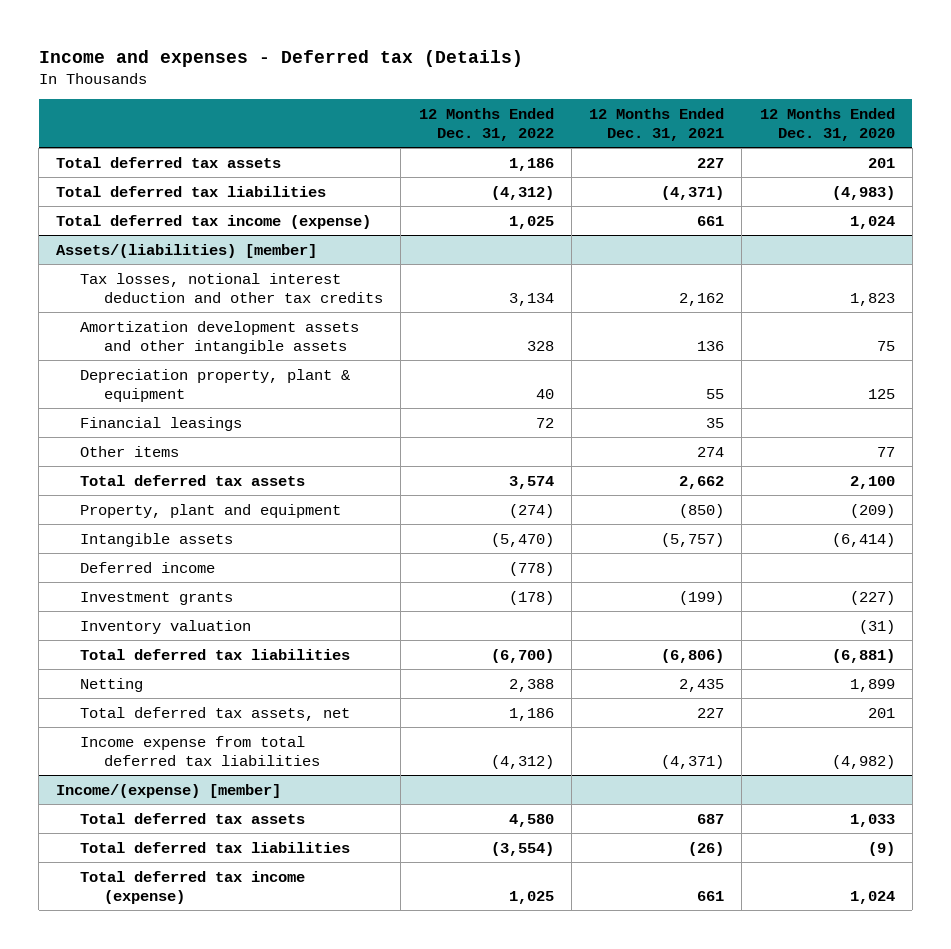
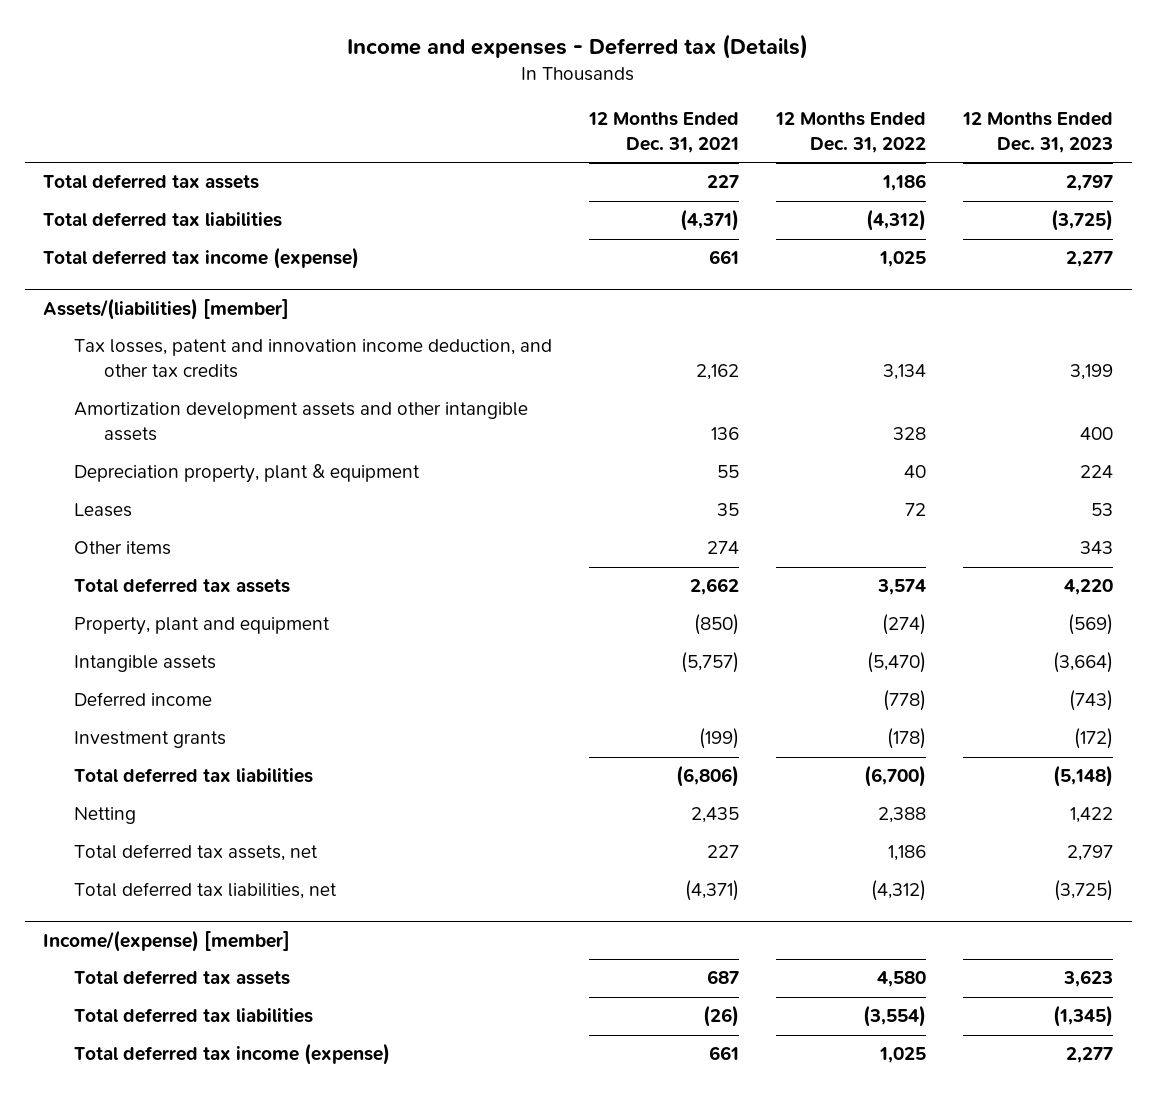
[759,108,895,141] 12 Months Ended Dec. 31, 2020 -> none
none -> [962,111,1114,153] 12 Months Ended Dec. 31, 2023
[80,272,384,303] Tax losses, notional interest deduction and other tax credits -> [73,339,552,379] Tax losses, patent and innovation income deduction, and other tax credits
[80,416,243,431] Financial leasings -> [73,503,132,518] Leases
[80,619,252,634] Inventory valuation -> none
[80,735,321,766] Income expense from total deferred tax liabilities -> [73,882,337,900] Total deferred tax liabilities, net

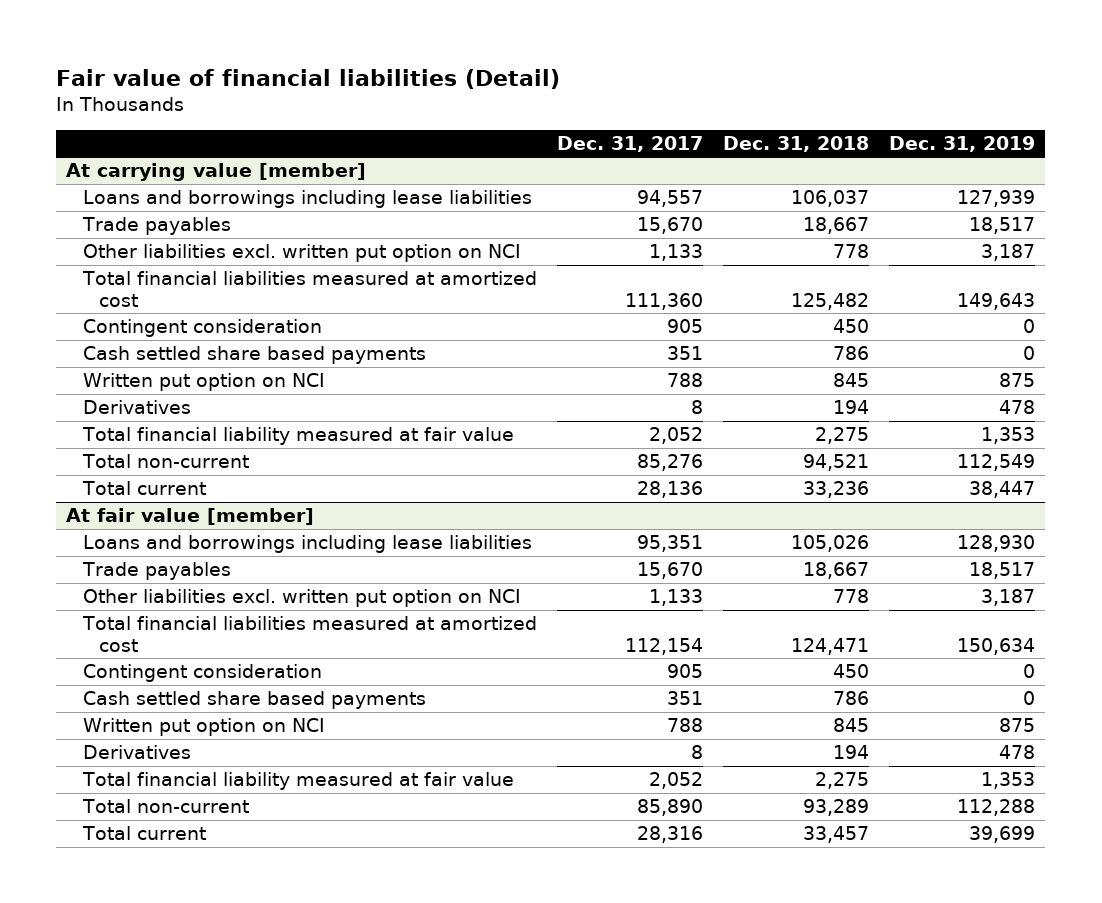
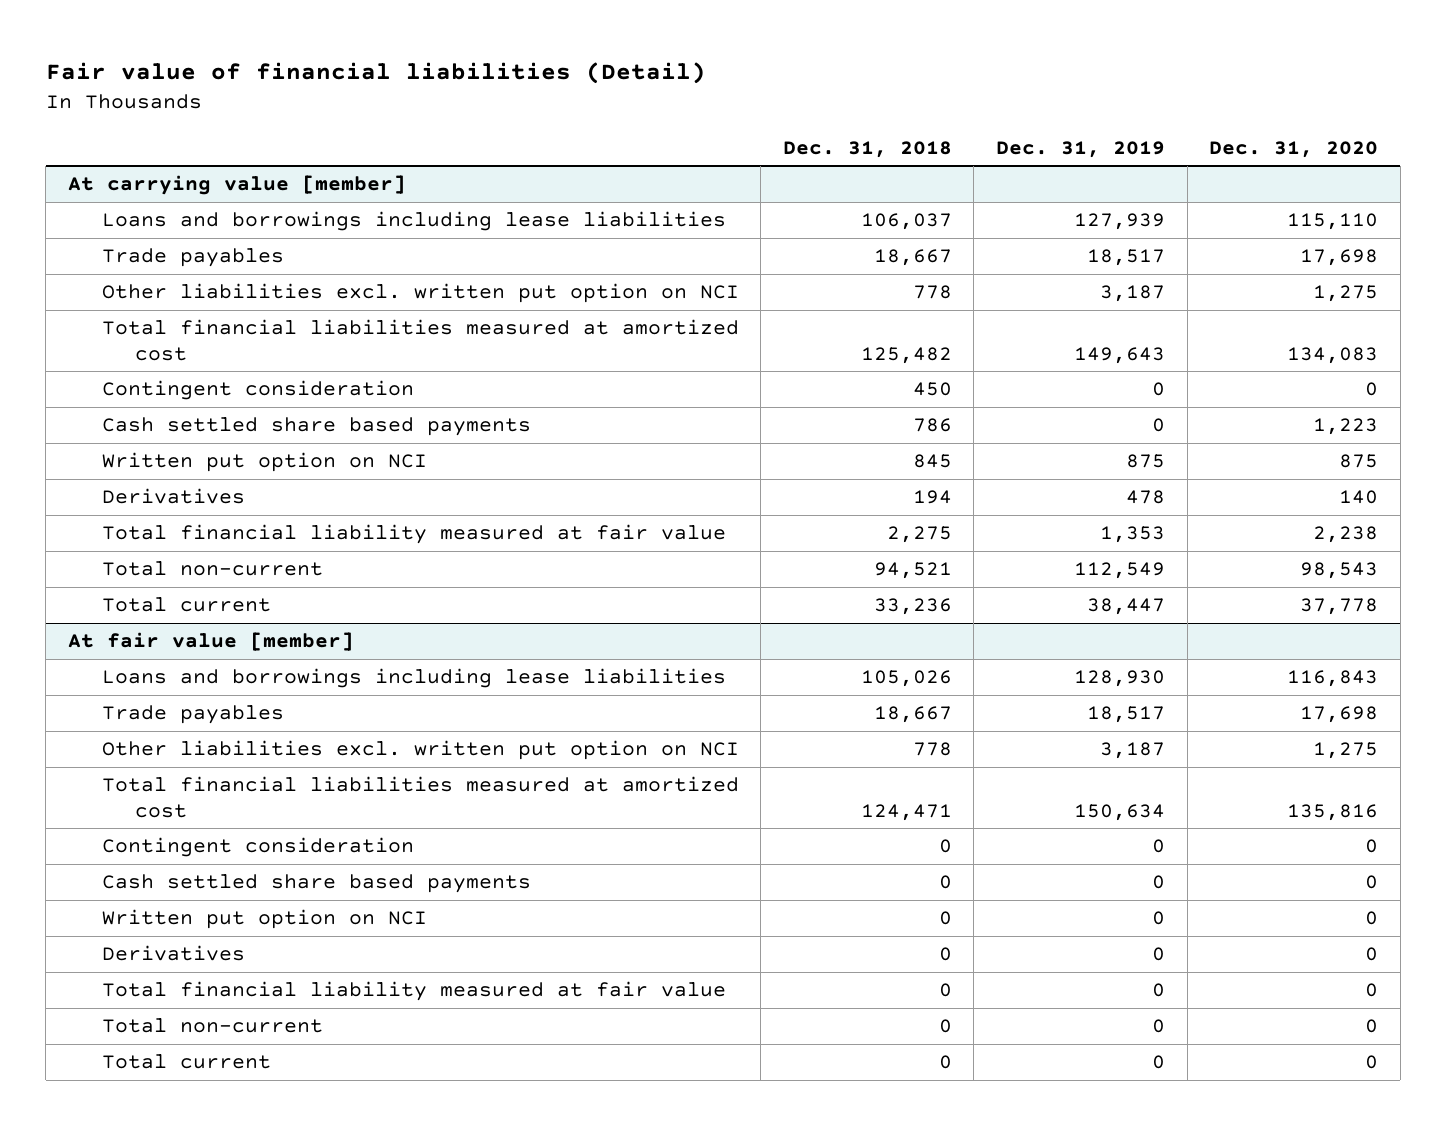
[557,135,704,152] Dec. 31, 2017 -> none
none -> [1209,140,1379,158] Dec. 31, 2020
[833,664,870,679] 450 -> [938,839,952,854] 0
[833,691,870,706] 786 -> [938,875,952,890] 0
[833,718,870,733] 845 -> [938,911,952,926] 0
[999,718,1036,733] 875 -> [1151,911,1165,926] 0
[833,745,870,760] 194 -> [938,947,952,962] 0
[999,745,1036,760] 478 -> [1151,947,1165,962] 0
[815,772,870,790] 2,275 -> [938,983,952,998] 0
[981,772,1036,790] 1,353 -> [1151,983,1165,998] 0
[803,799,870,817] 93,289 -> [938,1019,952,1034] 0
[957,799,1036,817] 112,288 -> [1151,1019,1165,1034] 0
[803,826,870,844] 33,457 -> [938,1055,952,1070] 0
[969,826,1036,844] 39,699 -> [1151,1055,1165,1070] 0

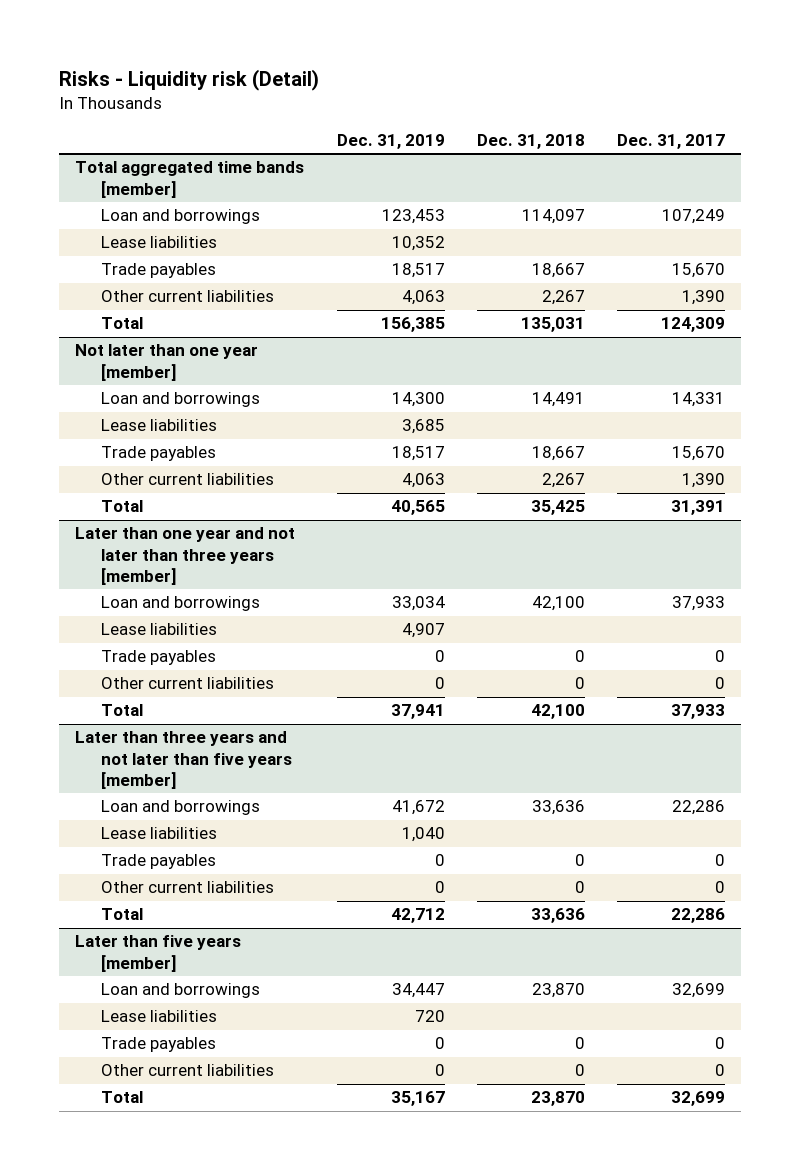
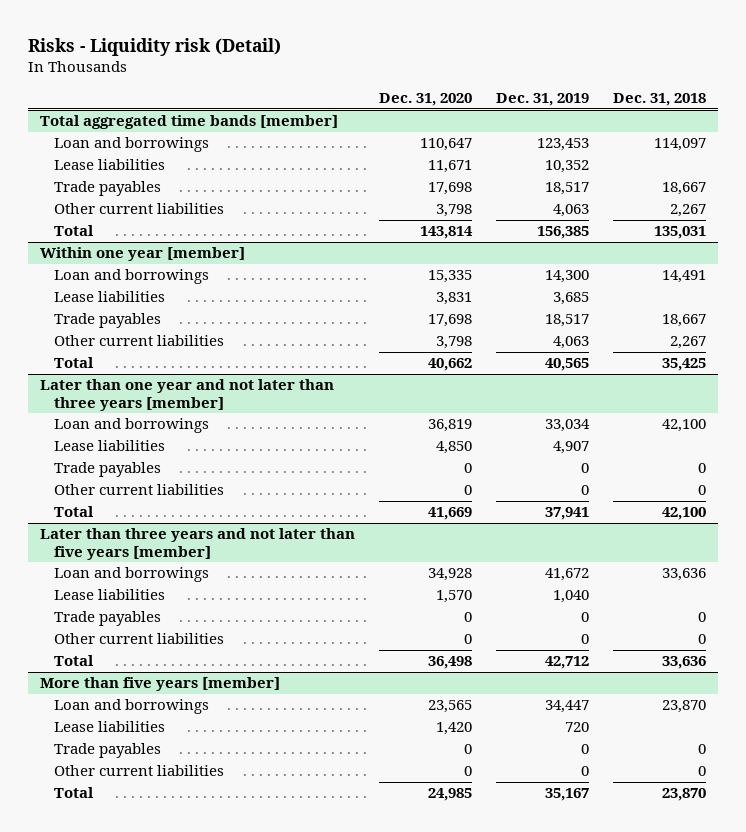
[616,133,725,149] Dec. 31, 2017 -> none
none -> [379,93,473,107] Dec. 31, 2020
[75,344,259,381] Not later than one year [member] -> [40,247,246,262] Within one year [member]
[75,935,242,972] Later than five years [member] -> [40,677,281,692] More than five years [member]

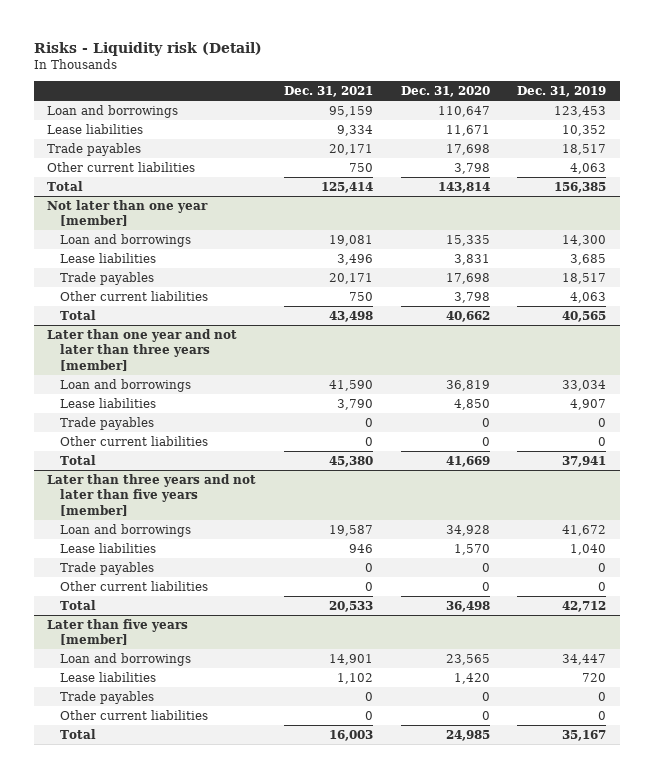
[612,93,706,107] Dec. 31, 2018 -> none
none -> [283,86,373,98] Dec. 31, 2021
[40,115,339,130] Total aggregated time bands [member] -> none
[40,247,246,262] Within one year [member] -> [47,199,209,227] Not later than one year [member]
[40,677,281,692] More than five years [member] -> [47,618,189,646] Later than five years [member]

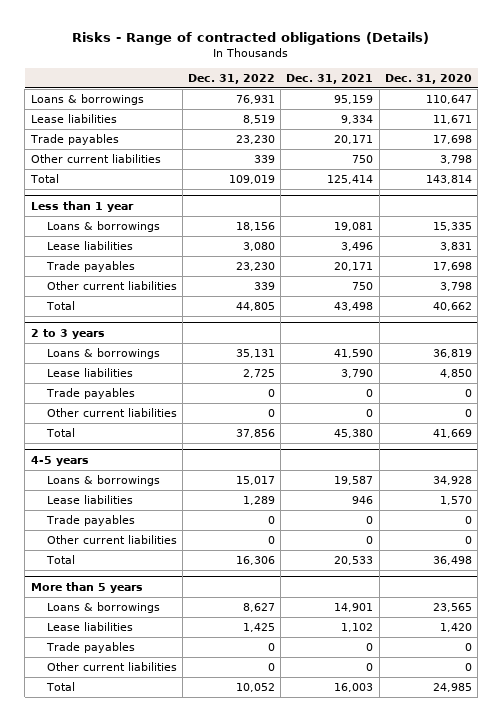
[33,41,262,56] Risks - Liquidity risk (Detail) -> [72,31,430,45] Risks - Range of contracted obligations (Details)
[517,86,607,98] Dec. 31, 2019 -> none
none -> [187,73,275,84] Dec. 31, 2022
[47,104,179,118] Loan and borrowings -> [30,93,144,105] Loans & borrowings
[47,199,209,227] Not later than one year [member] -> [30,200,134,212] Less than 1 year
[60,233,192,247] Loan and borrowings -> [46,220,160,232] Loans & borrowings
[47,328,238,371] Later than one year and not later than three years [member] -> [30,328,105,339] 2 to 3 years
[60,378,192,392] Loan and borrowings -> [46,347,160,359] Loans & borrowings
[47,473,257,516] Later than three years and not later than five years [member] -> [30,455,89,466] 4-5 years
[60,523,192,537] Loan and borrowings -> [46,474,160,486] Loans & borrowings
[47,618,189,646] Later than five years [member] -> [30,581,143,593] More than 5 years
[60,652,192,666] Loan and borrowings -> [46,601,160,613] Loans & borrowings

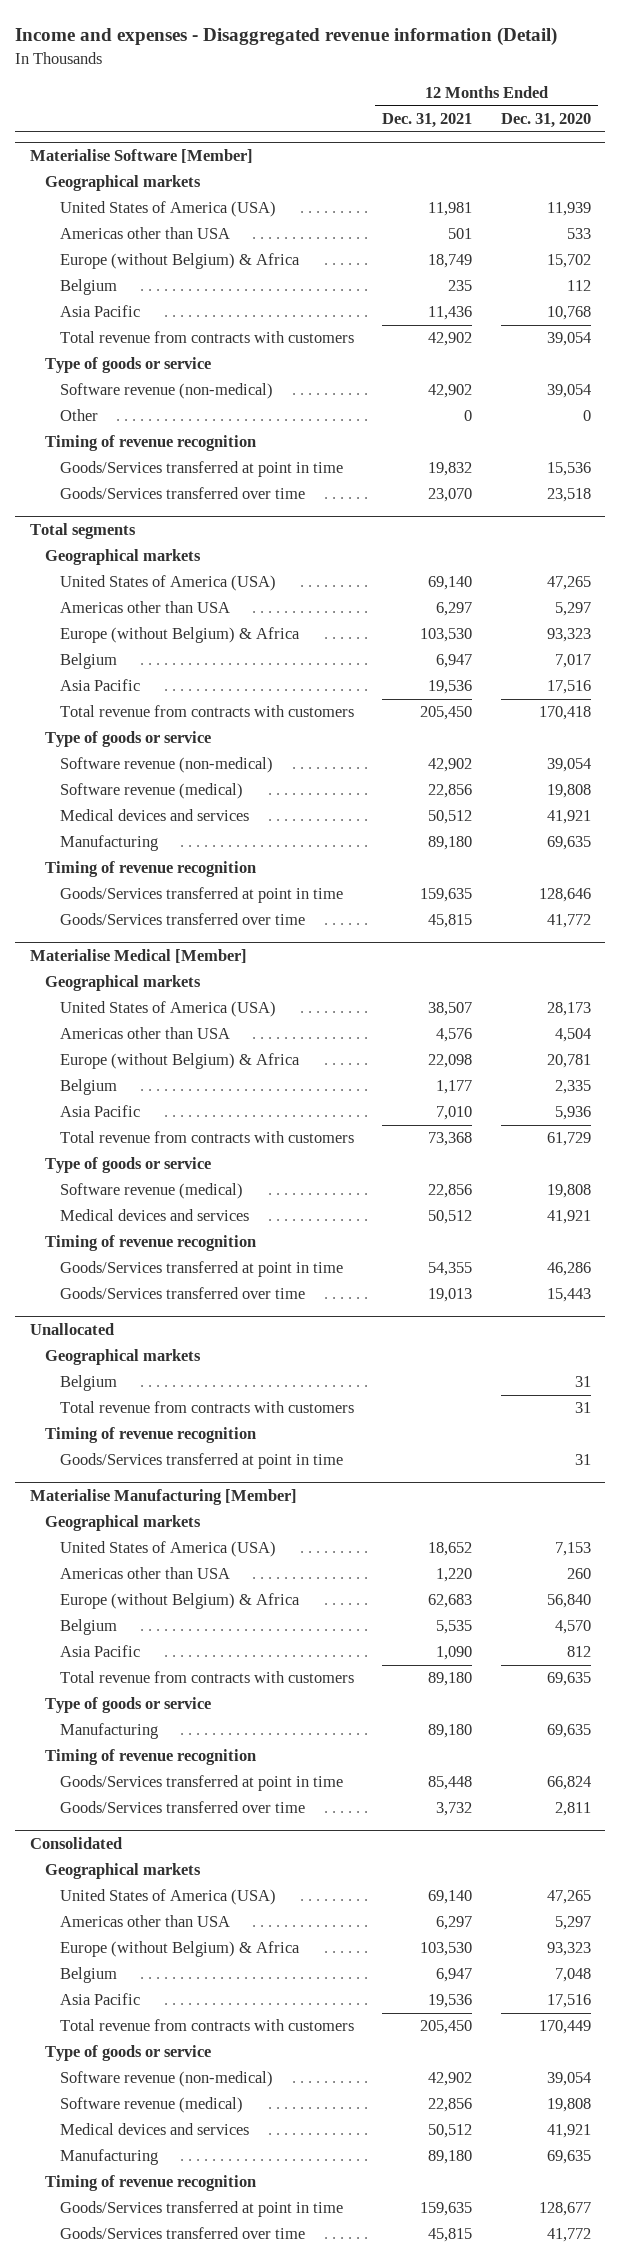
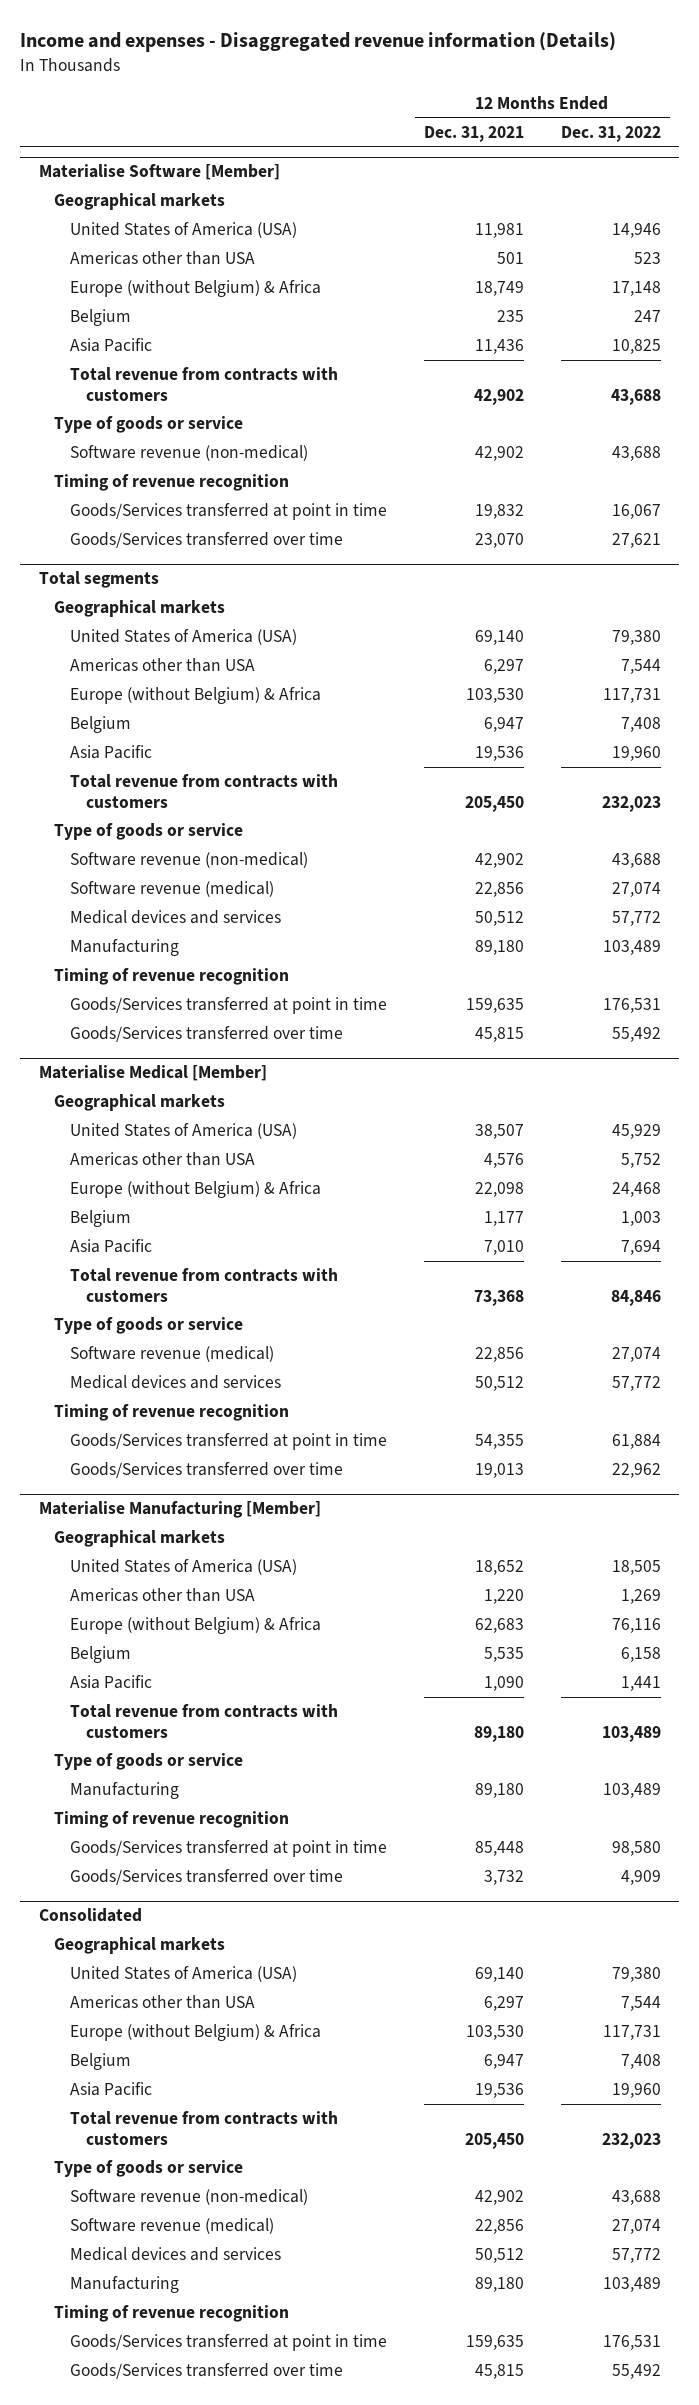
[15,27,558,47] Income and expenses - Disaggregated revenue information (Detail) -> [20,32,617,53] Income and expenses - Disaggregated revenue information (Details)
[500,113,591,129] Dec. 31, 2020 -> none
none -> [560,125,661,142] Dec. 31, 2022
[60,409,99,422] Other -> none
[29,1323,114,1336] Unallocated -> none
[44,1349,201,1366] Geographical markets -> none
[60,1375,118,1392] Belgium -> none
[60,1401,355,1414] Total revenue from contracts with customers -> none
[44,1427,256,1444] Timing of revenue recognition -> none
[60,1453,344,1470] Goods/Services transferred at point in time -> none

